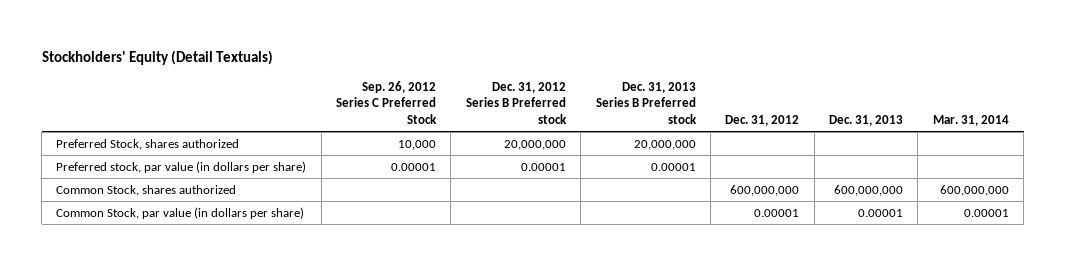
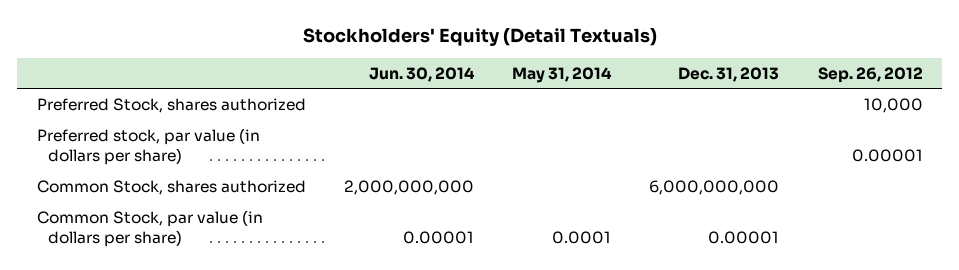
[336,80,438,125] Sep. 26, 2012 Series C Preferred Stock -> none
[465,81,567,125] Dec. 31, 2012 Series B Preferred stock -> none
[595,81,697,125] Dec. 31, 2013 Series B Preferred stock -> none
[725,115,800,127] Dec. 31, 2012 -> none
[932,115,1009,127] Mar. 31, 2014 -> none
none -> [368,66,475,82] Jun. 30, 2014
none -> [512,66,613,83] May 31, 2014
none -> [817,66,923,83] Sep. 26, 2012
[834,184,904,196] 600,000,000 -> [649,180,780,196] 6,000,000,000

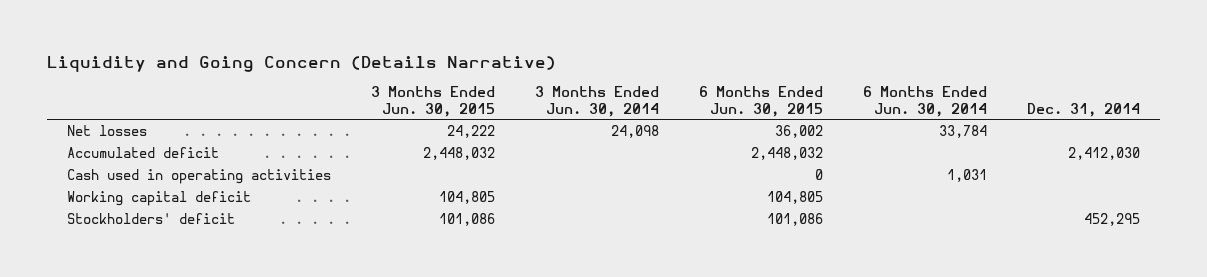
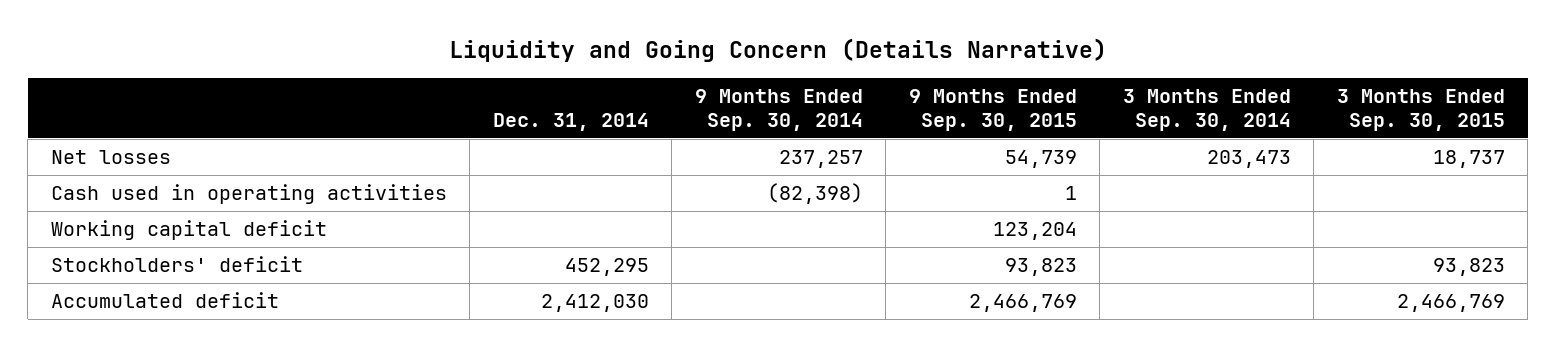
[370,86,495,117] 3 Months Ended Jun. 30, 2015 -> none
[534,86,659,117] 3 Months Ended Jun. 30, 2014 -> none
[698,86,823,117] 6 Months Ended Jun. 30, 2015 -> none
[862,86,987,117] 6 Months Ended Jun. 30, 2014 -> none
none -> [694,89,863,132] 9 Months Ended Sep. 30, 2014
none -> [908,89,1077,132] 9 Months Ended Sep. 30, 2015
none -> [1122,89,1291,132] 3 Months Ended Sep. 30, 2014
none -> [1336,89,1505,132] 3 Months Ended Sep. 30, 2015
[66,146,219,158] Accumulated deficit -> [50,292,279,309] Accumulated deficit

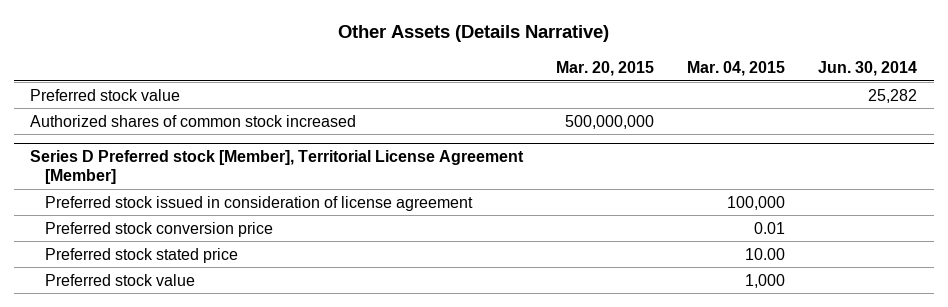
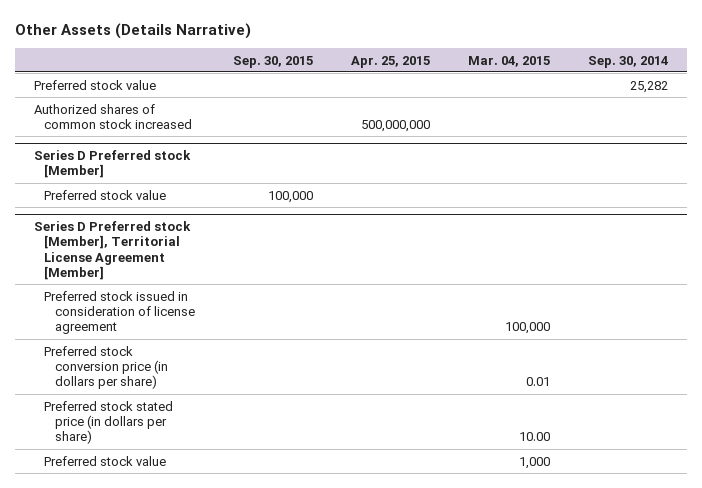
[556,61,655,77] Mar. 20, 2015 -> none
[818,61,918,77] Jun. 30, 2014 -> none
none -> [232,55,313,68] Sep. 30, 2015
none -> [350,55,430,68] Apr. 25, 2015
none -> [588,55,669,68] Sep. 30, 2014
none -> [34,150,192,179] Series D Preferred stock [Member]
none -> [44,189,167,200] Preferred stock value
[45,221,274,237] Preferred stock conversion price -> [44,345,168,390] Preferred stock conversion price (in dollars per share)
[45,247,239,263] Preferred stock stated price -> [44,400,174,445] Preferred stock stated price (in dollars per share)

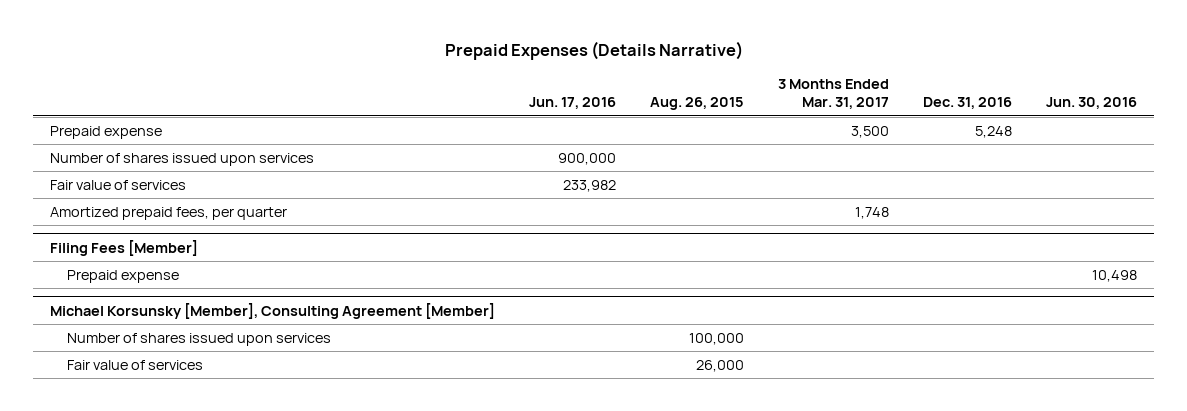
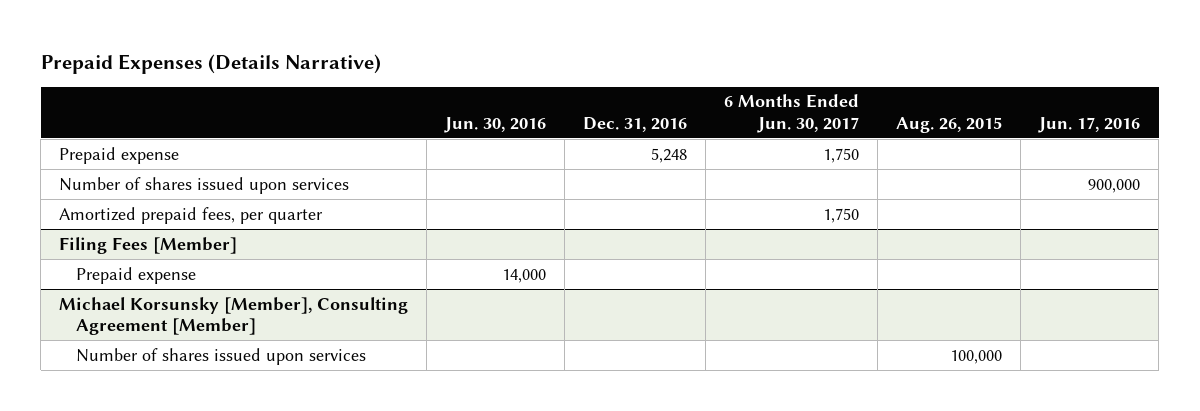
[778,79,890,110] 3 Months Ended Mar. 31, 2017 -> none
none -> [724,94,860,133] 6 Months Ended Jun. 30, 2017
[50,179,187,190] Fair value of services -> none
[1091,269,1137,282] 10,498 -> [502,268,547,283] 14,000
[67,359,204,370] Fair value of services -> none

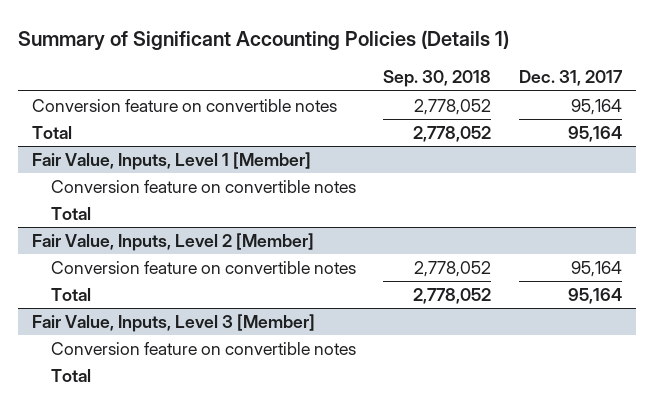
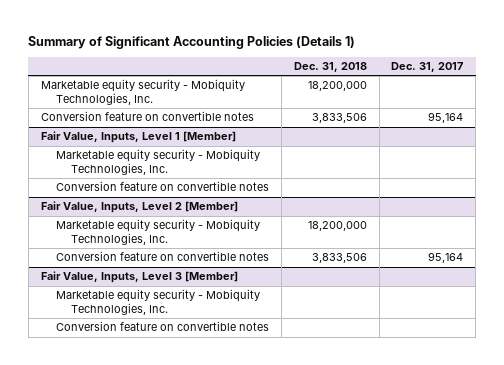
[383,70,492,88] Sep. 30, 2018 -> none
none -> [293,61,367,72] Dec. 31, 2018
none -> [40,79,245,105] Marketable equity security - Mobiquity Technologies, Inc.
[32,126,73,140] Total -> none
none -> [55,149,260,175] Marketable equity security - Mobiquity Technologies, Inc.
[50,207,91,221] Total -> none
none -> [55,219,260,245] Marketable equity security - Mobiquity Technologies, Inc.
[50,288,91,302] Total -> none
none -> [55,289,260,315] Marketable equity security - Mobiquity Technologies, Inc.
[50,369,91,383] Total -> none

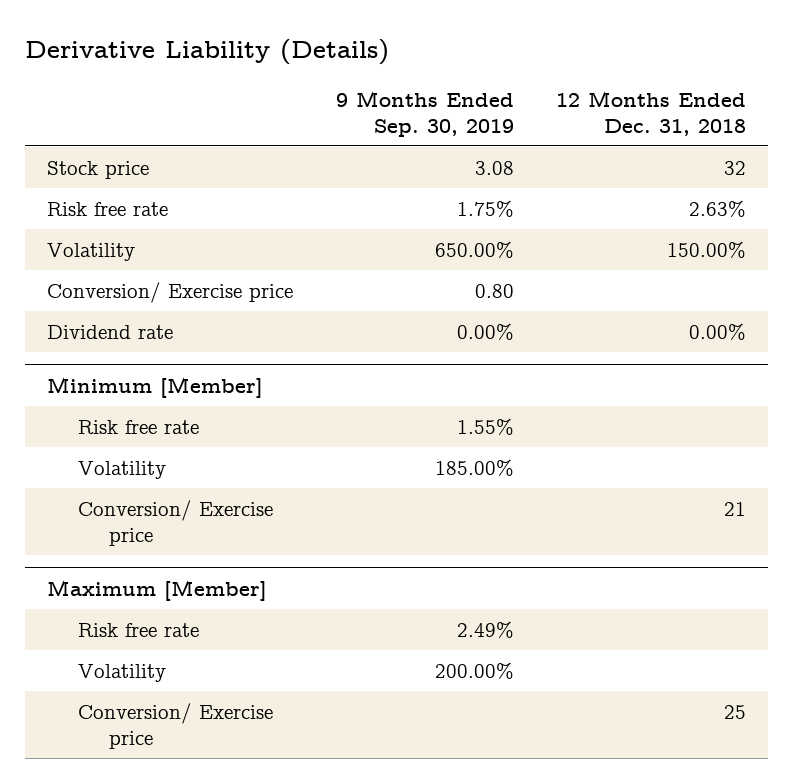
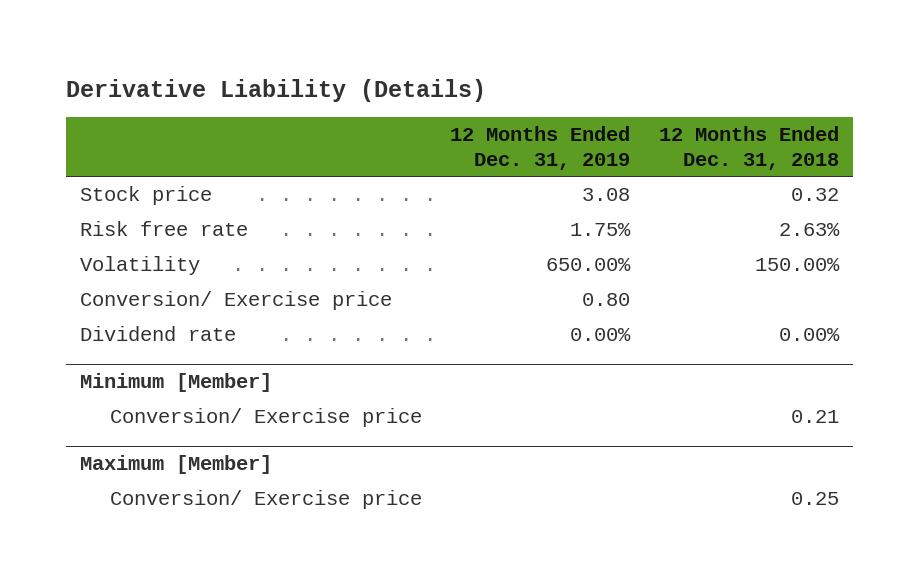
[335,90,514,137] 9 Months Ended Sep. 30, 2019 -> none
none -> [450,126,631,170] 12 Months Ended Dec. 31, 2019
[724,160,747,175] 32 -> [790,188,839,202] 0.32
[77,419,199,434] Risk free rate -> none
[77,460,166,479] Volatility -> none
[724,501,747,516] 21 -> [790,410,839,424] 0.21
[77,622,199,637] Risk free rate -> none
[77,663,166,682] Volatility -> none
[724,704,747,719] 25 -> [790,492,839,506] 0.25

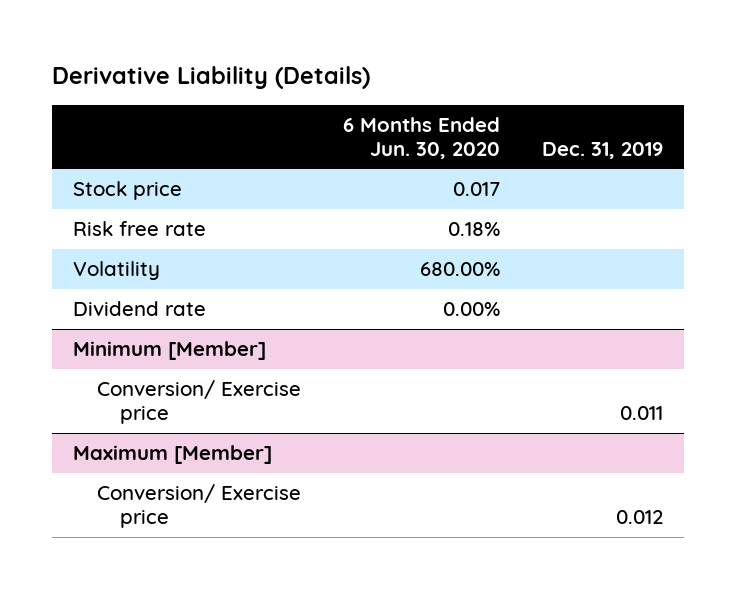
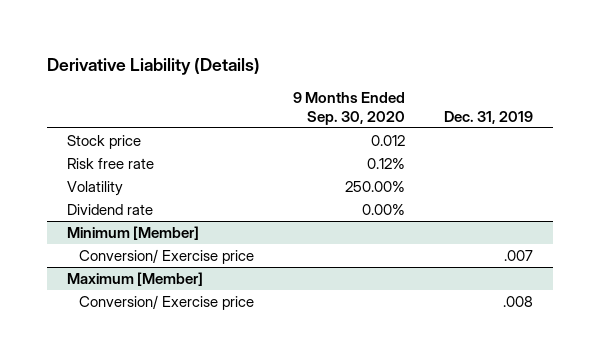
[342,116,500,159] 6 Months Ended Jun. 30, 2020 -> none
none -> [293,91,406,125] 9 Months Ended Sep. 30, 2020
[620,406,664,421] 0.011 -> [504,250,534,262] .007
[616,510,664,525] 0.012 -> [503,296,534,308] .008

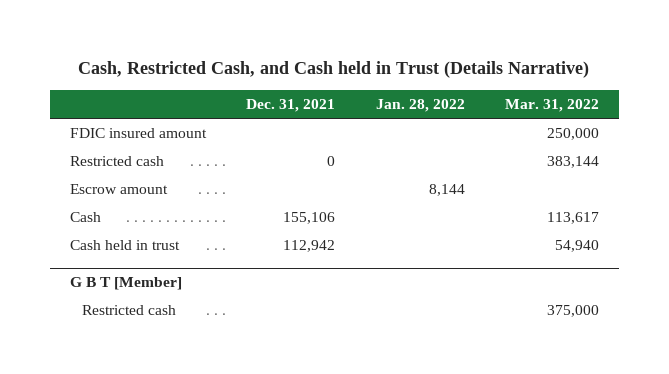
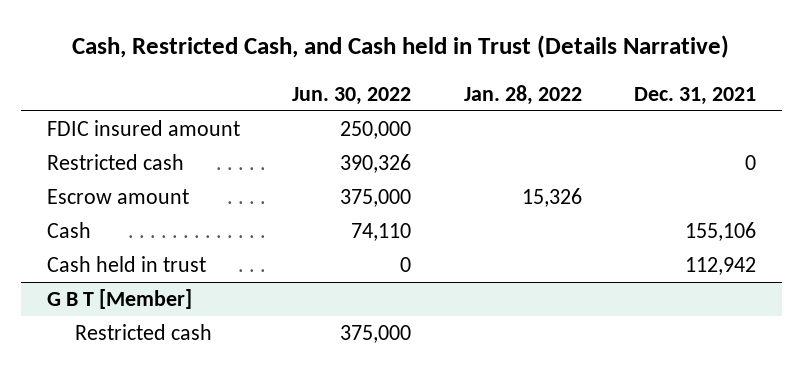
[504,99,599,113] Mar. 31, 2022 -> none
none -> [292,86,412,105] Jun. 30, 2022
[428,184,465,197] 8,144 -> [521,188,582,208] 15,326

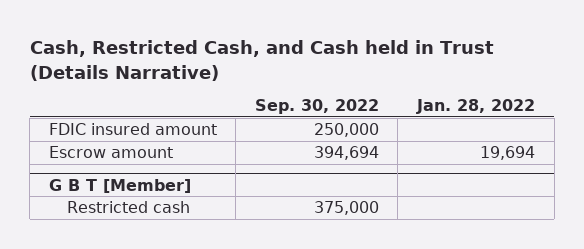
[292,86,412,105] Jun. 30, 2022 -> none
[634,86,757,105] Dec. 31, 2021 -> none
none -> [254,99,379,115] Sep. 30, 2022
[46,154,184,171] Restricted cash -> none
[46,222,91,239] Cash -> none
[46,256,206,273] Cash held in trust -> none
[521,188,582,208] 15,326 -> [479,146,535,161] 19,694

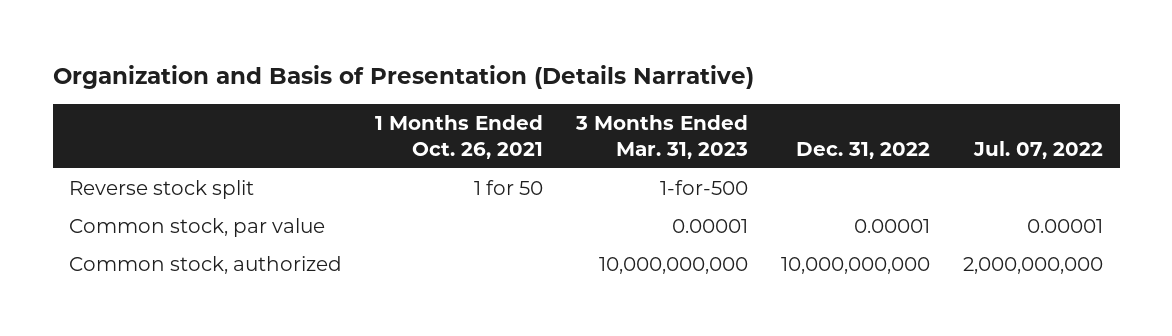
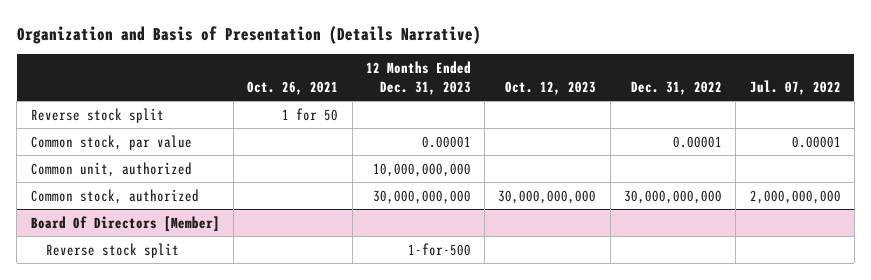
[375,114,544,159] 1 Months Ended Oct. 26, 2021 -> none
[575,114,749,159] 3 Months Ended Mar. 31, 2023 -> none
none -> [247,80,339,95] Oct. 26, 2021
none -> [365,60,471,95] 12 Months Ended Dec. 31, 2023
none -> [505,80,597,95] Oct. 12, 2023
none -> [30,161,192,177] Common unit, authorized
[781,257,931,275] 10,000,000,000 -> [623,189,722,204] 30,000,000,000
none -> [30,215,220,232] Board Of Directors [Member]
none -> [45,242,179,258] Reverse stock split

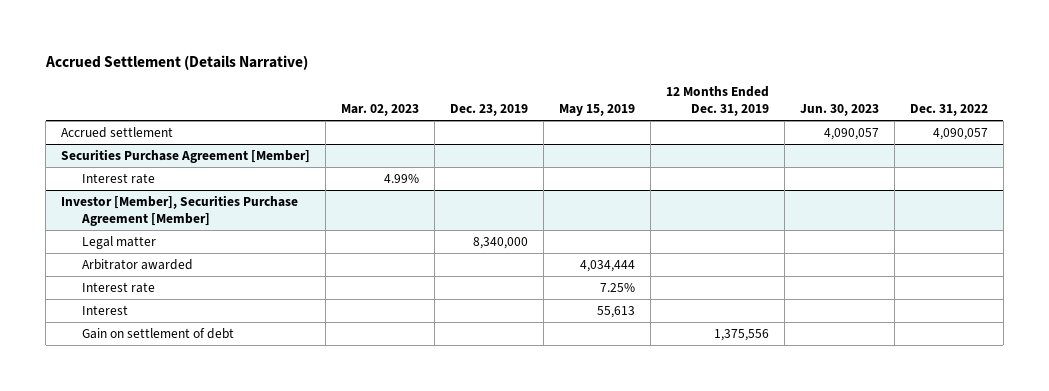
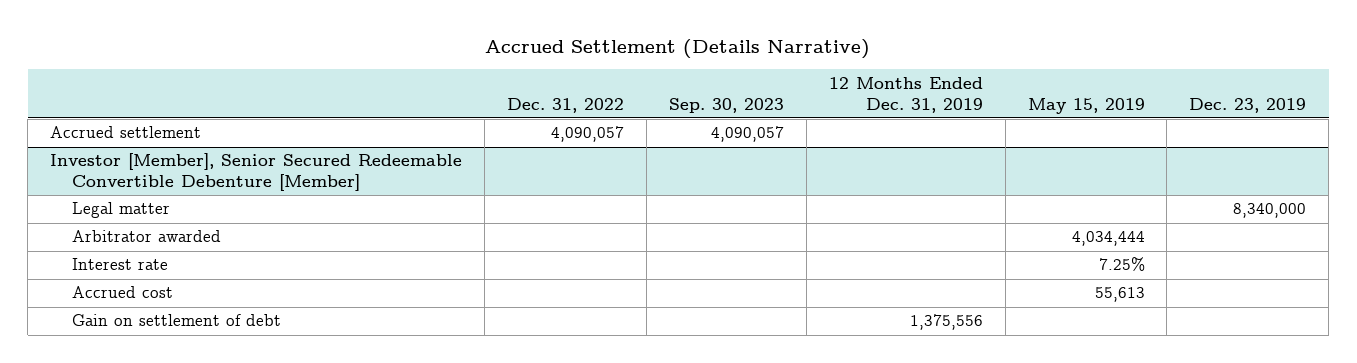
[341,104,420,117] Mar. 02, 2023 -> none
[799,104,879,117] Jun. 30, 2023 -> none
none -> [668,97,784,113] Sep. 30, 2023
[61,148,311,163] Securities Purchase Agreement [Member] -> none
[82,172,156,184] Interest rate -> none
[61,194,299,227] Investor [Member], Securities Purchase Agreement [Member] -> [50,153,463,192] Investor [Member], Senior Secured Redeemable Convertible Debenture [Member]
[82,304,129,315] Interest -> [72,286,174,299] Accrued cost

